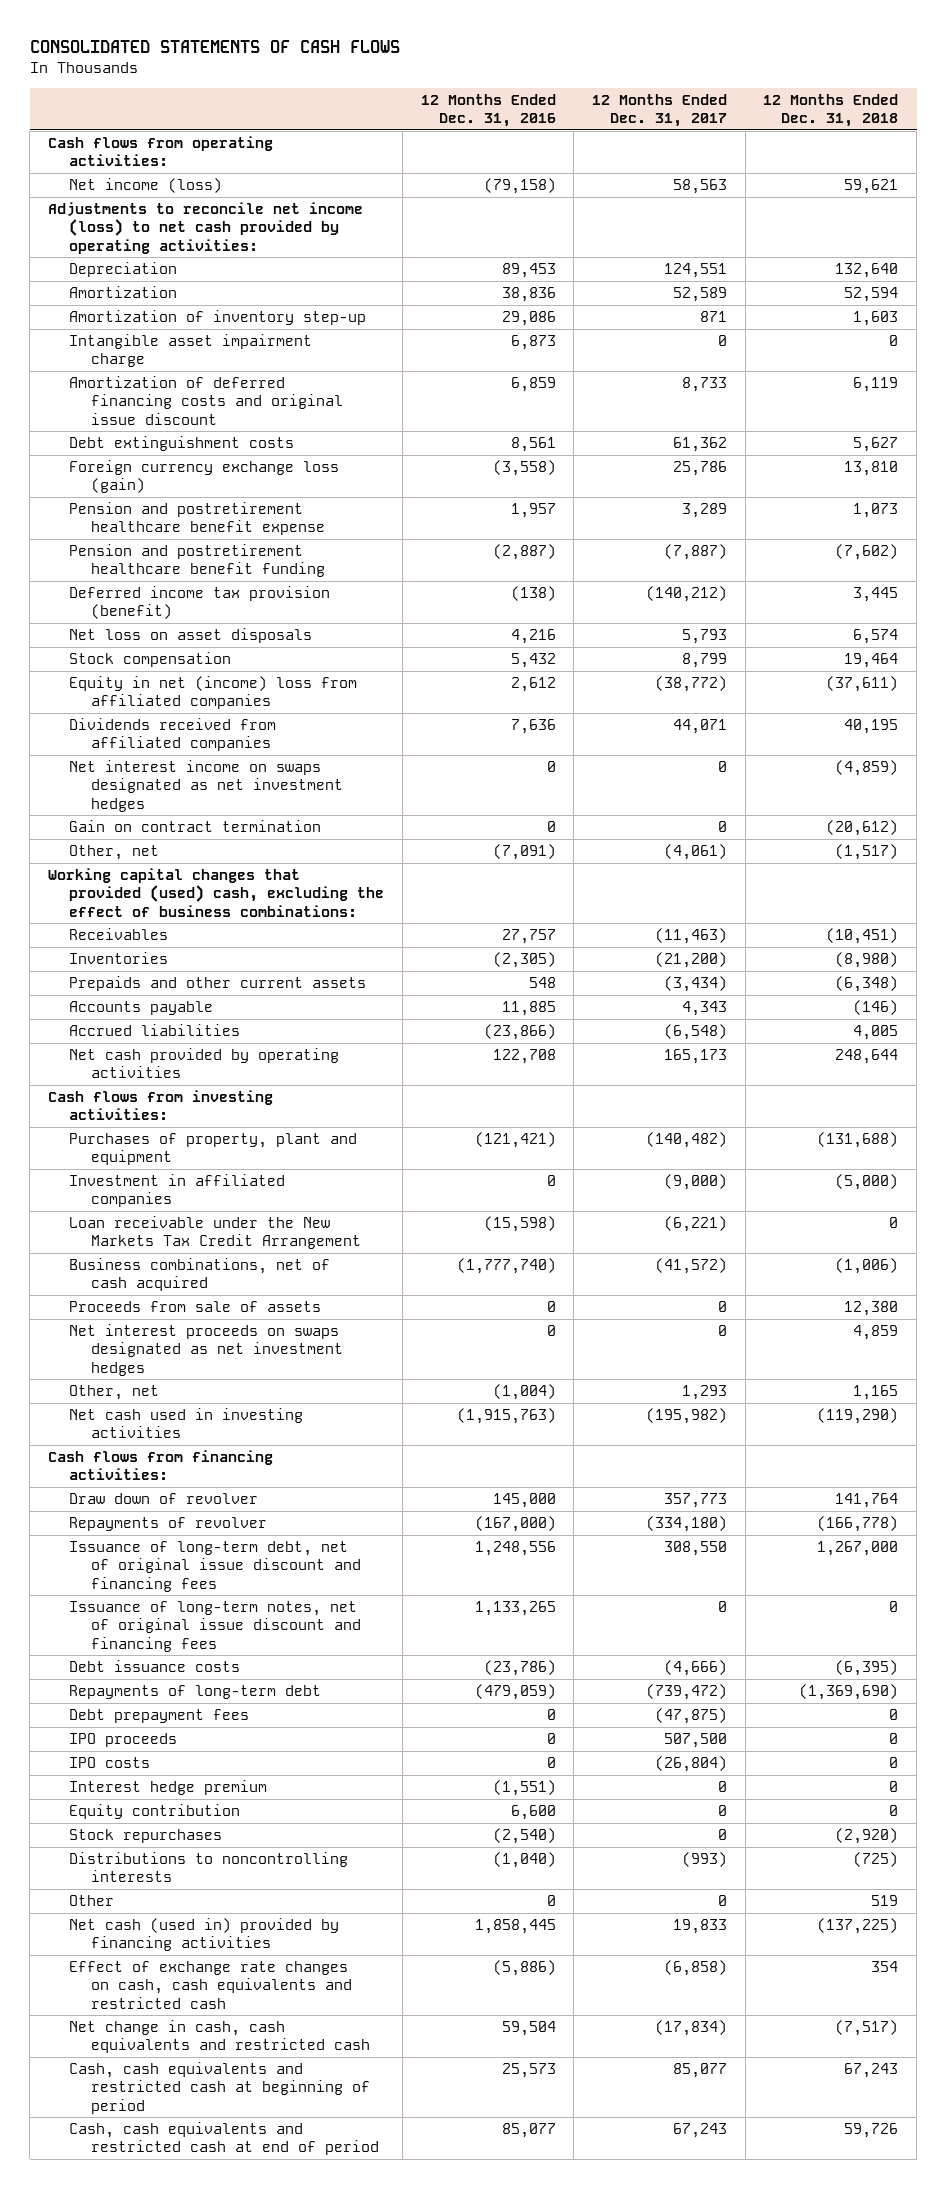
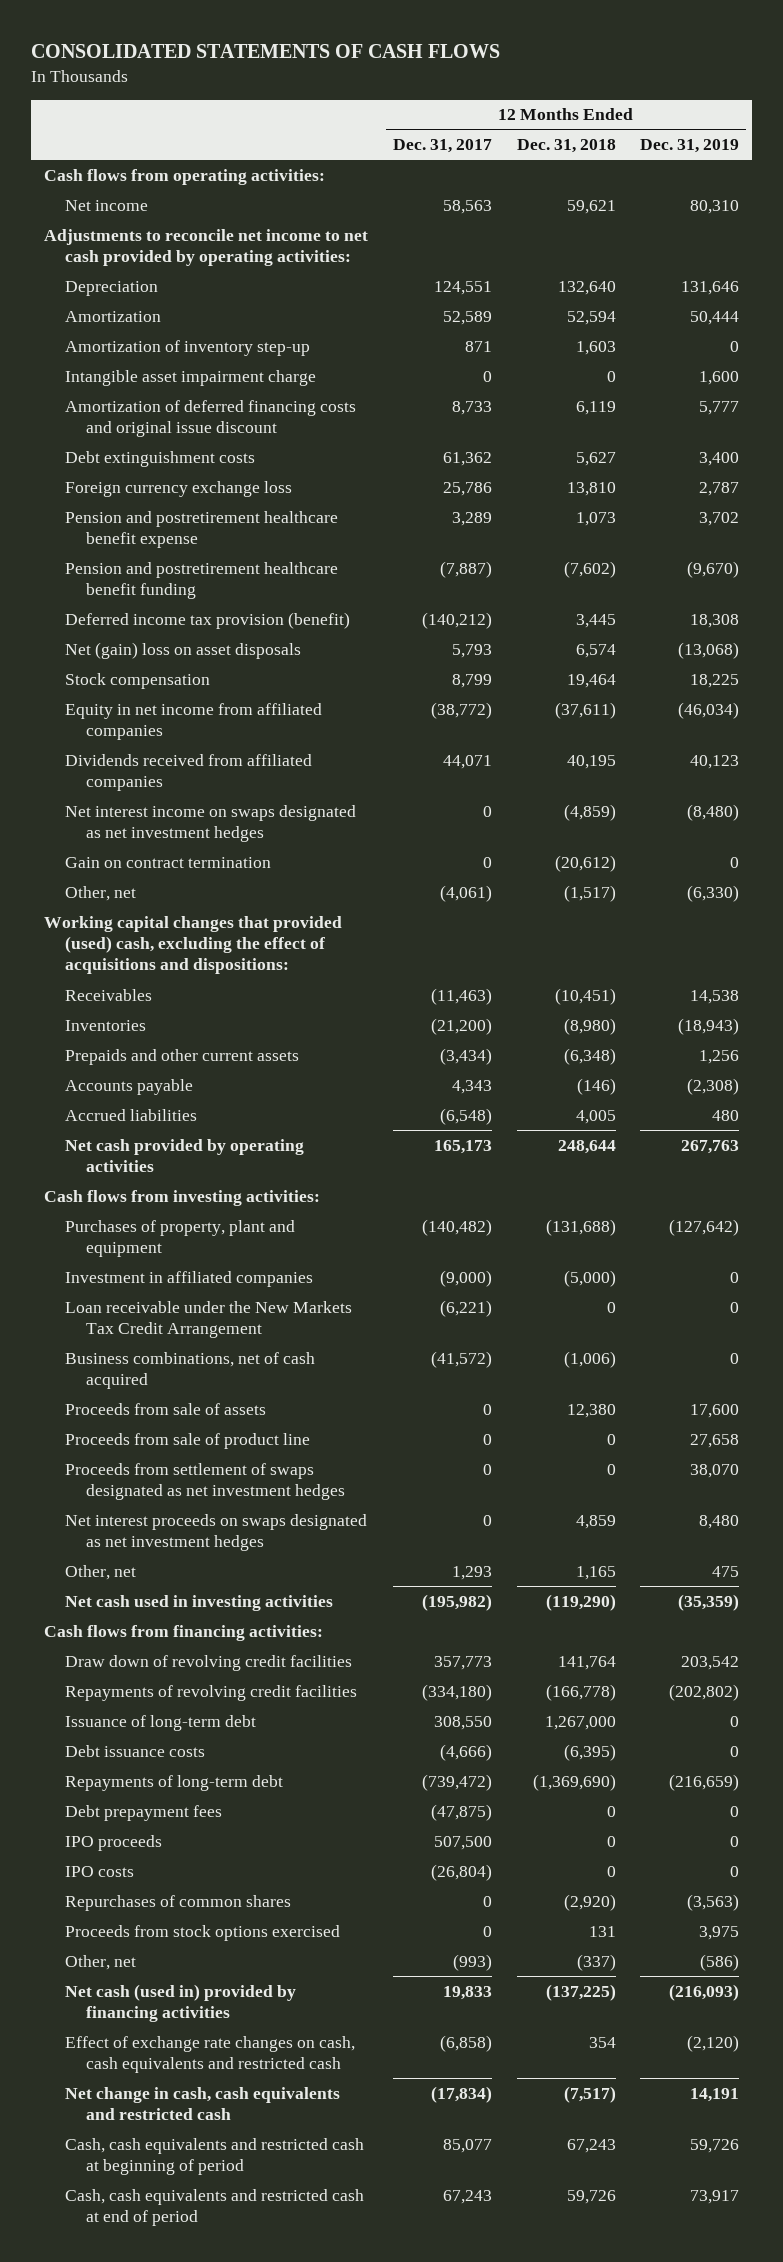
[420,93,556,128] 12 Months Ended Dec. 31, 2016 -> none
none -> [640,139,740,154] Dec. 31, 2019
[69,177,223,193] Net income (loss) -> [64,199,148,211] Net income
[48,201,364,254] Adjustments to reconcile net income (loss) to net cash provided by operating activities: -> [43,228,368,266] Adjustments to reconcile net income to net cash provided by operating activities:
[69,459,340,494] Foreign currency exchange loss (gain) -> [64,480,292,497] Foreign currency exchange loss
[69,627,313,643] Net loss on asset disposals -> [64,641,301,659] Net (gain) loss on asset disposals
[69,675,358,710] Equity in net (income) loss from affiliated companies -> [64,702,322,740] Equity in net income from affiliated companies
[48,867,385,917] Working capital changes that provided (used) cash, excluding the effect of business combinations: -> [43,915,342,975] Working capital changes that provided (used) cash, excluding the effect of acquisitions and dispositions:
none -> [64,1432,310,1449] Proceeds from sale of product line
none -> [64,1462,346,1500] Proceeds from settlement of swaps designated as net investment hedges
[69,1600,361,1652] Issuance of long-term notes, net of original issue discount and financing fees -> none
[69,1492,259,1504] Draw down of revolver -> [64,1654,352,1671] Draw down of revolving credit facilities
[69,1516,268,1531] Repayments of revolver -> [64,1684,357,1701] Repayments of revolving credit facilities
[69,1540,361,1592] Issuance of long-term debt, net of original issue discount and financing fees -> [64,1714,256,1731] Issuance of long-term debt
[69,1779,268,1795] Interest hedge premium -> none
[69,1803,241,1819] Equity contribution -> none
[69,1851,349,1883] Distributions to noncontrolling interests -> none
[69,1828,223,1843] Stock repurchases -> [64,1894,291,1911] Repurchases of common shares
none -> [64,1924,340,1941] Proceeds from stock options exercised
[69,1894,115,1906] Other -> [64,1954,136,1970] Other, net
[718,1894,728,1906] 0 -> [452,1953,492,1971] (993)
[871,1894,899,1906] 519 -> [576,1953,616,1971] (337)

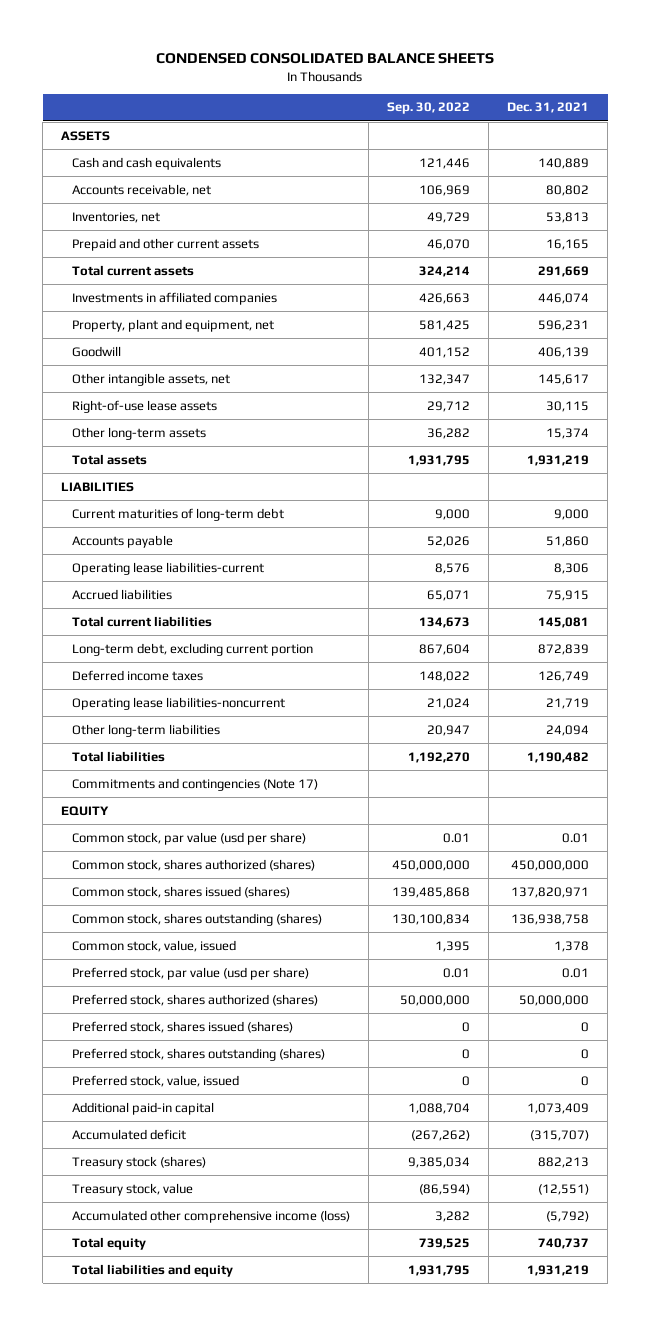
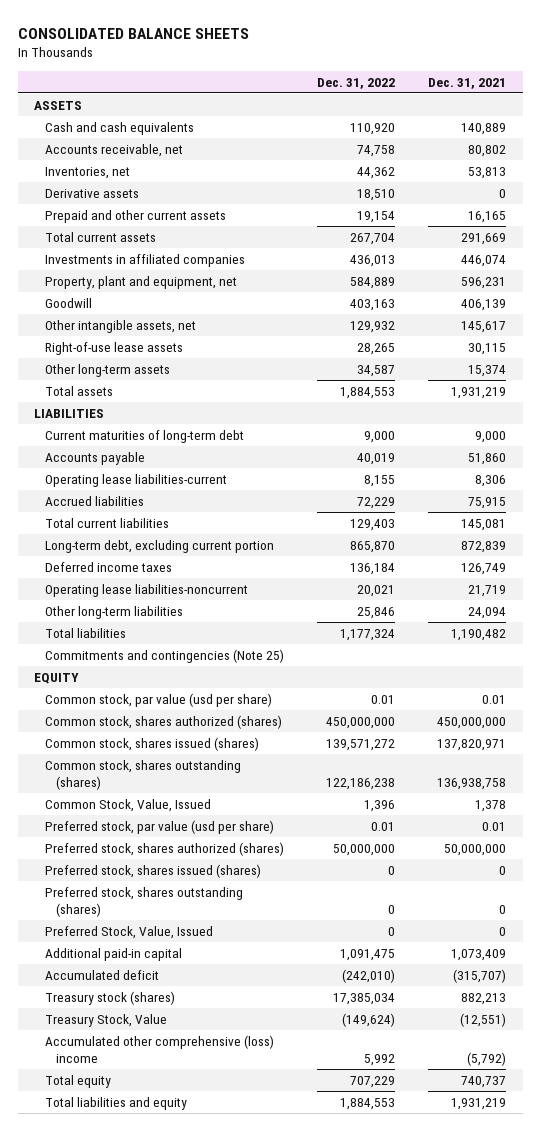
[156,52,495,64] CONDENSED CONSOLIDATED BALANCE SHEETS -> [17,27,249,39] CONSOLIDATED BALANCE SHEETS
[387,102,471,115] Sep. 30, 2022 -> none
none -> [317,77,396,89] Dec. 31, 2022
none -> [45,188,140,198] Derivative assets
[72,777,319,791] Commitments and contingencies (Note 17) -> [45,648,285,663] Commitments and contingencies (Note 25)
[72,939,237,952] Common stock, value, issued -> [45,798,212,812] Common Stock, Value, Issued
[72,1074,240,1087] Preferred stock, value, issued -> [45,925,214,939] Preferred Stock, Value, Issued
[72,1182,194,1196] Treasury stock, value -> [45,1013,168,1027] Treasury Stock, Value
[72,1209,351,1223] Accumulated other comprehensive income (loss) -> [45,1034,275,1064] Accumulated other comprehensive (loss) income

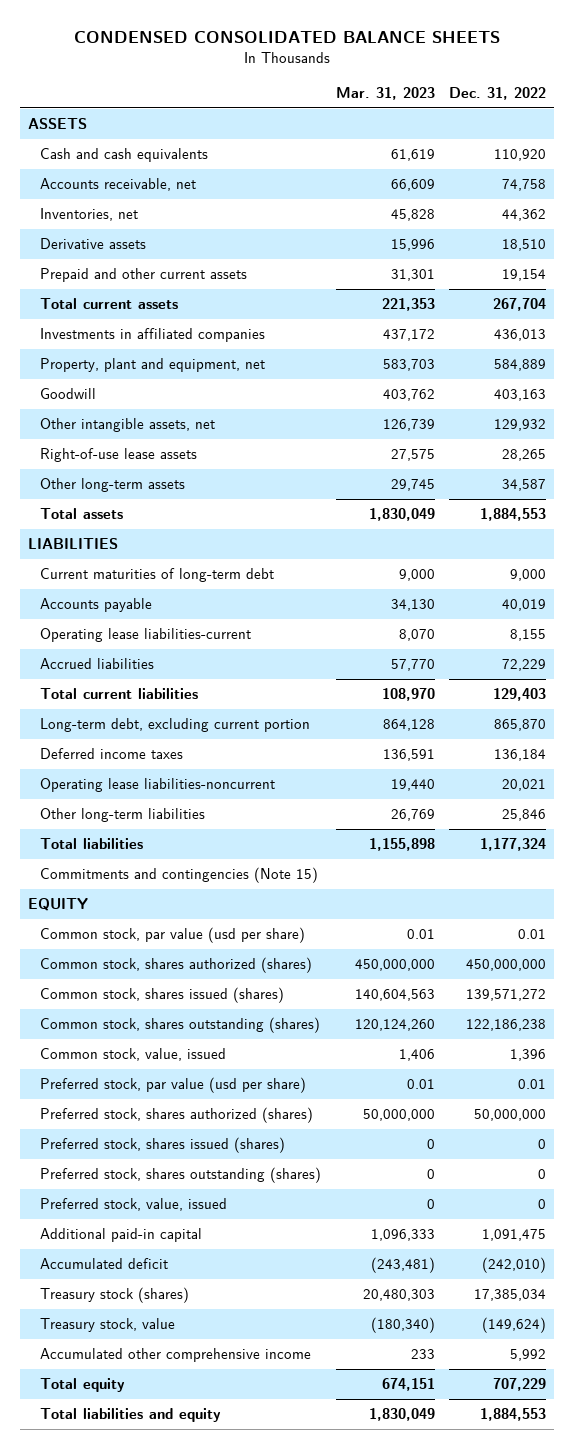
[17,27,249,39] CONSOLIDATED BALANCE SHEETS -> [73,30,500,43] CONDENSED CONSOLIDATED BALANCE SHEETS
[428,77,507,89] Dec. 31, 2021 -> none
none -> [335,86,435,100] Mar. 31, 2023
[45,648,285,663] Commitments and contingencies (Note 25) -> [39,867,318,884] Commitments and contingencies (Note 15)
[45,798,212,812] Common Stock, Value, Issued -> [39,1048,226,1062] Common stock, value, issued
[45,925,214,939] Preferred Stock, Value, Issued -> [39,1198,227,1212] Preferred stock, value, issued
[45,1013,168,1027] Treasury Stock, Value -> [39,1318,175,1333] Treasury stock, value
[45,1034,275,1064] Accumulated other comprehensive (loss) income -> [39,1348,311,1363] Accumulated other comprehensive income

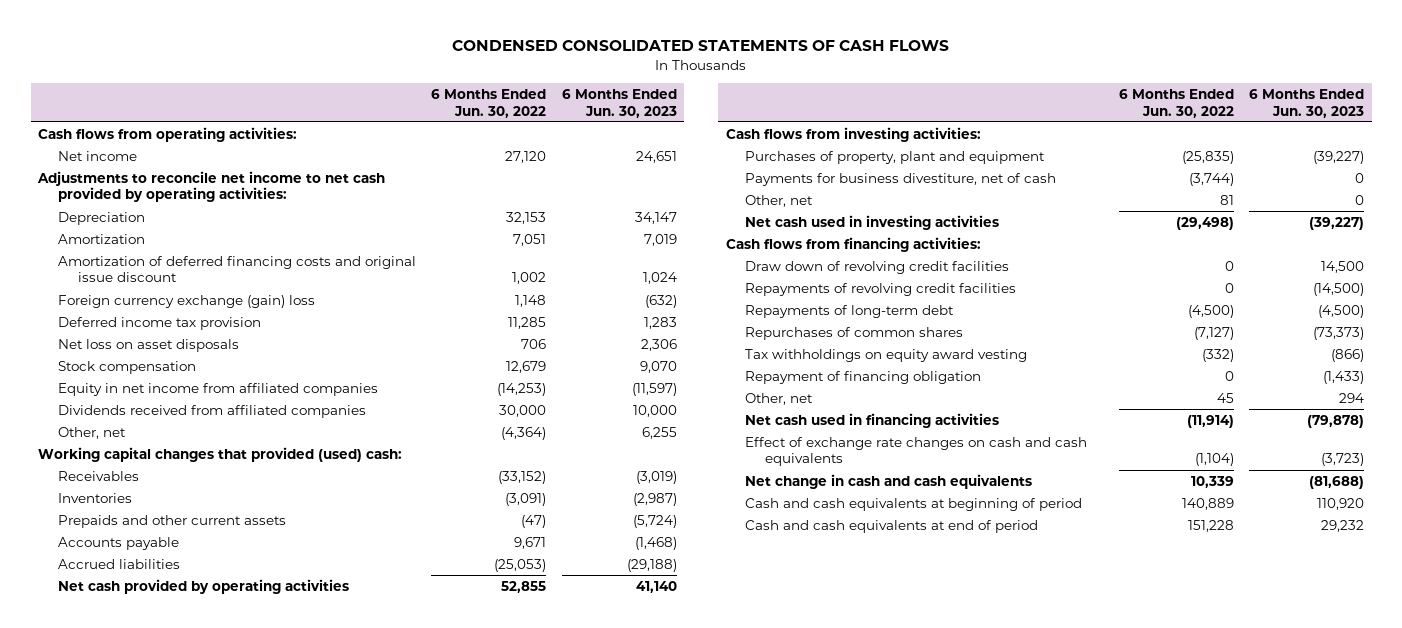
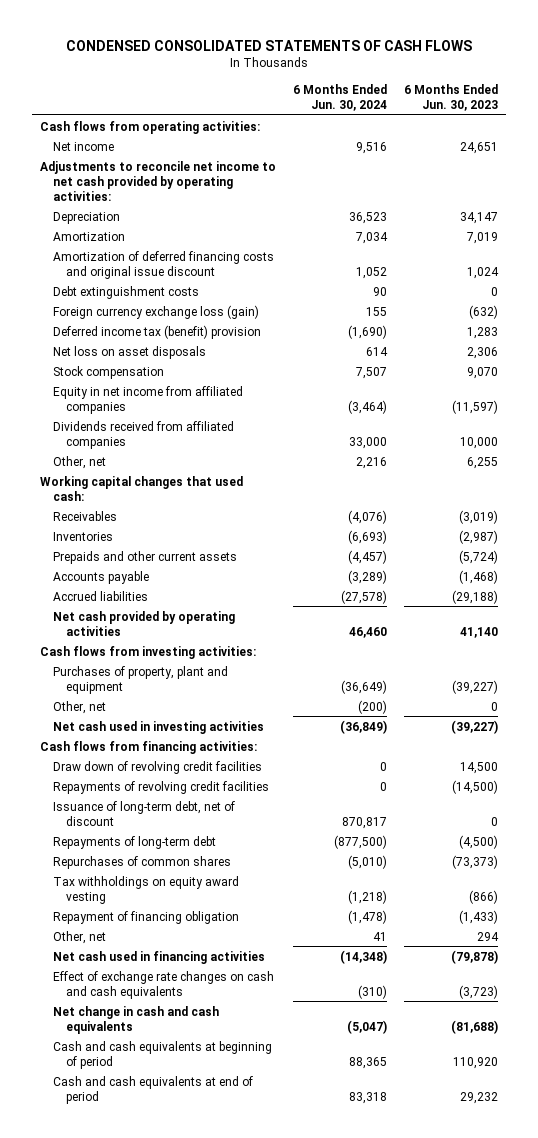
[431,88,547,118] 6 Months Ended Jun. 30, 2022 -> none
none -> [293,84,388,112] 6 Months Ended Jun. 30, 2024
none -> [53,285,200,299] Debt extinguishment costs
[58,294,316,308] Foreign currency exchange (gain) loss -> [53,304,260,319] Foreign currency exchange loss (gain)
[58,316,262,330] Deferred income tax provision -> [53,324,262,339] Deferred income tax (benefit) provision
[38,446,403,462] Working capital changes that provided (used) cash: -> [40,475,244,501] Working capital changes that used cash:
[745,172,1057,186] Payments for business divestiture, net of cash -> none
none -> [53,800,236,826] Issuance of long-term debt, net of discount

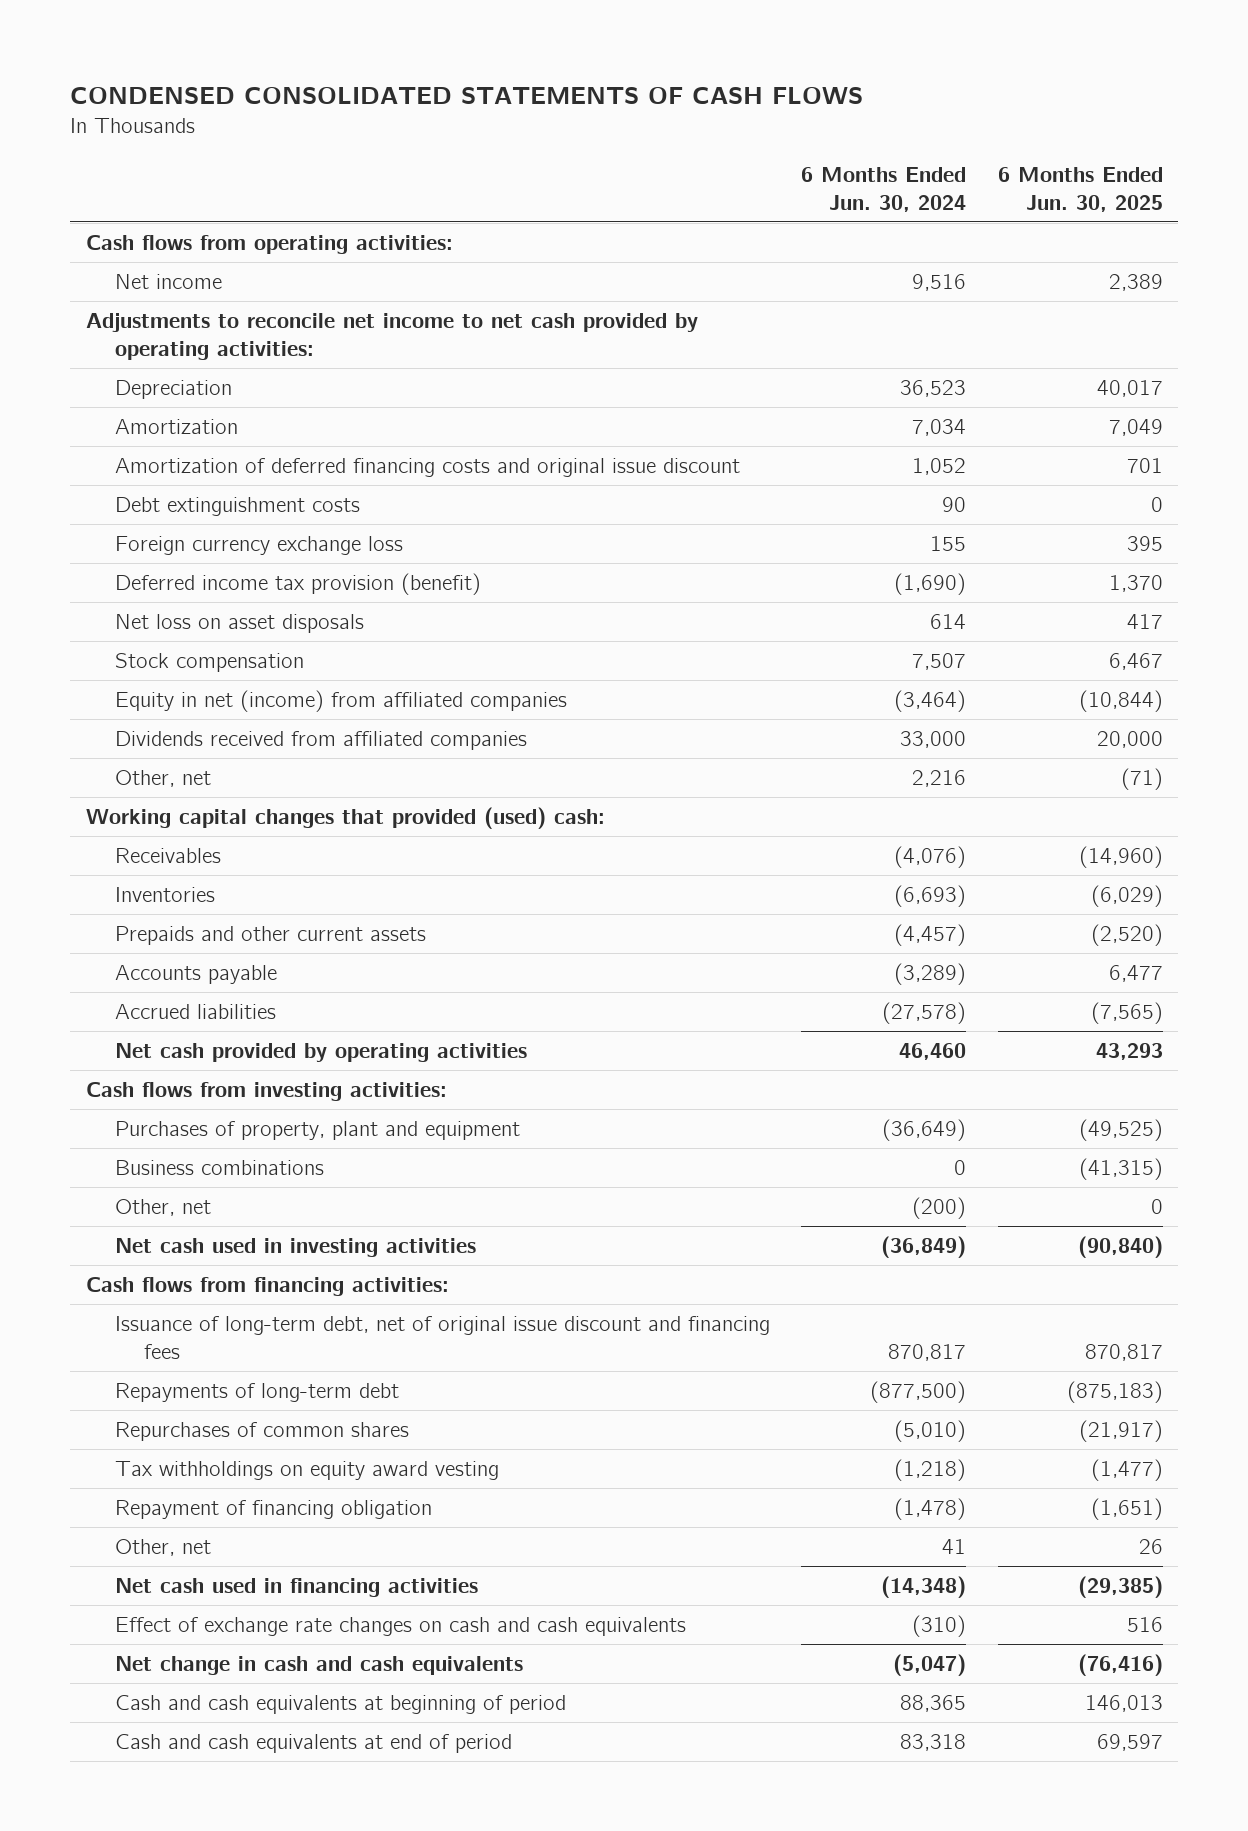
[403,84,498,112] 6 Months Ended Jun. 30, 2023 -> none
none -> [997,167,1163,212] 6 Months Ended Jun. 30, 2025
[53,304,260,319] Foreign currency exchange loss (gain) -> [114,536,403,556] Foreign currency exchange loss
[53,324,262,339] Deferred income tax (benefit) provision -> [114,573,481,596] Deferred income tax provision (benefit)
[53,385,244,414] Equity in net income from affiliated companies -> [114,690,567,713] Equity in net (income) from affiliated companies
[40,475,244,501] Working capital changes that used cash: -> [85,807,605,830] Working capital changes that provided (used) cash:
none -> [114,1160,324,1176] Business combinations
[53,760,263,774] Draw down of revolving credit facilities -> none
[53,780,270,794] Repayments of revolving credit facilities -> none
[53,800,236,826] Issuance of long-term debt, net of discount -> [114,1316,770,1359] Issuance of long-term debt, net of original issue discount and financing fees

